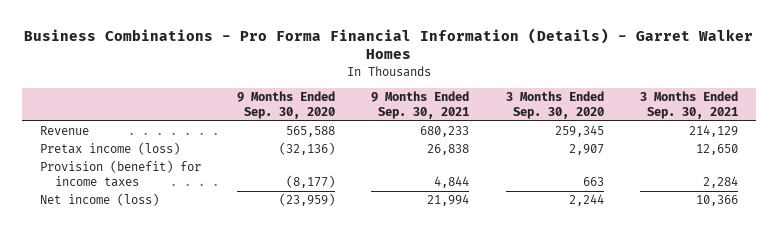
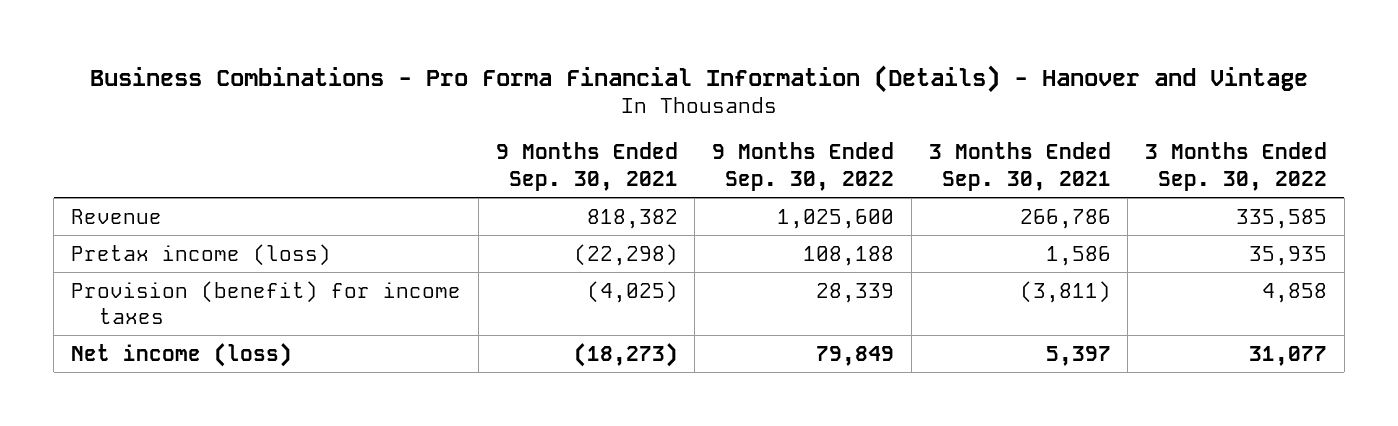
[23,27,753,60] Business Combinations - Pro Forma Financial Information (Details) - Garret Walker Homes -> [90,64,1309,93] Business Combinations - Pro Forma Financial Information (Details) - Hanover and Vintage
[237,91,336,119] 9 Months Ended Sep. 30, 2020 -> none
[505,91,604,119] 3 Months Ended Sep. 30, 2020 -> none
none -> [712,142,895,191] 9 Months Ended Sep. 30, 2022
none -> [1145,142,1328,191] 3 Months Ended Sep. 30, 2022
[420,126,470,138] 680,233 -> [586,208,678,229] 818,382
[688,125,738,138] 214,129 -> [1019,208,1111,229] 266,786
[427,144,470,156] 26,838 -> [573,243,678,266] (22,298)
[695,144,738,156] 12,650 -> [1045,245,1111,266] 1,586
[434,176,470,189] 4,844 -> [586,280,678,303] (4,025)
[702,176,738,189] 2,284 -> [1019,280,1111,303] (3,811)
[427,194,470,207] 21,994 -> [573,342,678,367] (18,273)
[695,195,738,207] 10,366 -> [1045,345,1111,366] 5,397

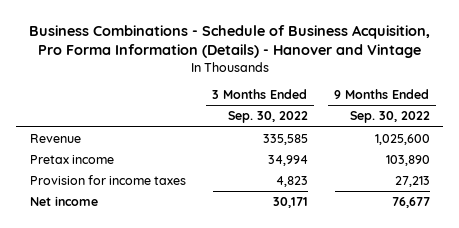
[90,64,1309,93] Business Combinations - Pro Forma Financial Information (Details) - Hanover and Vintage -> [28,24,430,58] Business Combinations - Schedule of Business Acquisition, Pro Forma Information (Details) - Hanover and Vintage
[495,142,678,191] 9 Months Ended Sep. 30, 2021 -> none
[928,142,1111,191] 3 Months Ended Sep. 30, 2021 -> none
[71,243,332,266] Pretax income (loss) -> [29,155,114,165] Pretax income
[803,245,895,266] 108,188 -> [385,155,430,167] 103,890
[1249,245,1328,266] 35,935 -> [267,155,308,167] 34,994
[71,280,462,324] Provision (benefit) for income taxes -> [29,175,186,186] Provision for income taxes
[816,282,895,303] 28,339 -> [394,176,430,188] 27,213
[1262,282,1328,303] 4,858 -> [275,176,308,188] 4,823
[71,342,293,367] Net income (loss) -> [29,196,98,207] Net income
[816,345,895,366] 79,849 -> [391,197,430,209] 76,677
[1249,345,1328,366] 31,077 -> [272,197,308,209] 30,171

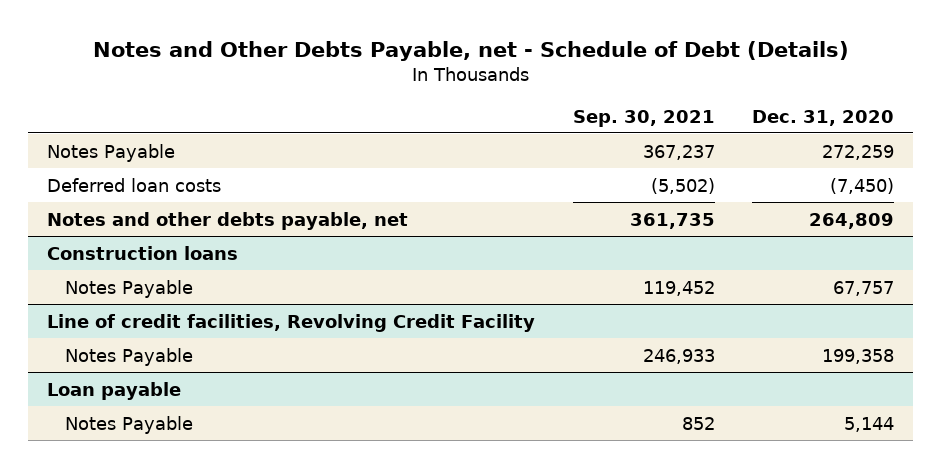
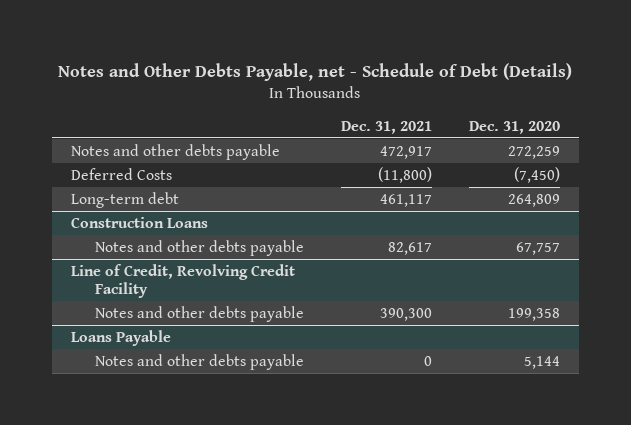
[572,109,715,127] Sep. 30, 2021 -> none
none -> [340,120,432,134] Dec. 31, 2021
[47,143,176,162] Notes Payable -> [70,143,280,160] Notes and other debts payable
[47,177,222,192] Deferred loan costs -> [70,167,172,180] Deferred Costs
[47,211,409,230] Notes and other debts payable, net -> [70,191,179,208] Long-term debt
[47,245,239,260] Construction loans -> [70,216,208,228] Construction Loans
[64,279,193,298] Notes Payable -> [94,239,304,256] Notes and other debts payable
[47,313,536,332] Line of credit facilities, Revolving Credit Facility -> [70,263,295,299] Line of Credit, Revolving Credit Facility
[64,347,193,366] Notes Payable -> [94,305,304,322] Notes and other debts payable
[47,381,182,400] Loan payable -> [70,329,171,346] Loans Payable
[64,415,193,434] Notes Payable -> [94,353,304,370] Notes and other debts payable

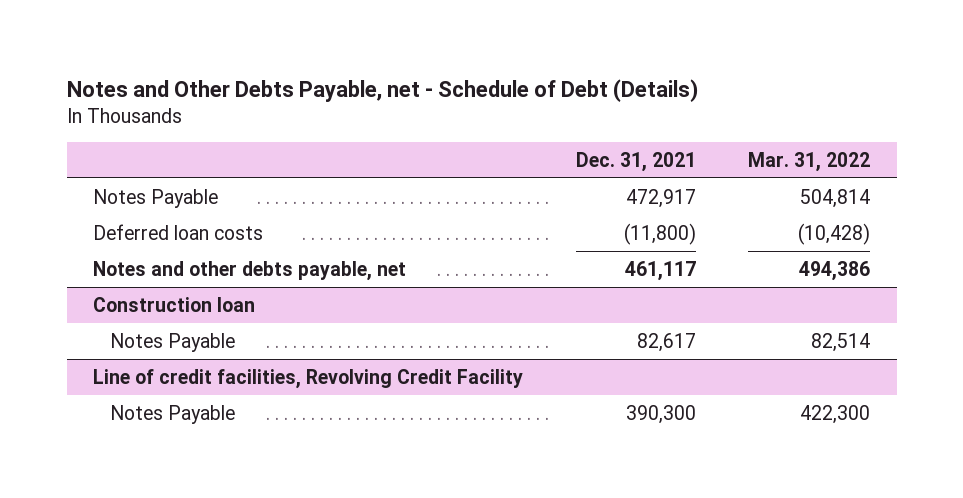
[468,120,560,134] Dec. 31, 2020 -> none
none -> [748,151,871,172] Mar. 31, 2022
[70,329,171,346] Loans Payable -> none
[94,353,304,370] Notes and other debts payable -> none
[70,143,280,160] Notes and other debts payable -> [92,188,218,208] Notes Payable
[70,167,172,180] Deferred Costs -> [92,223,263,240] Deferred loan costs
[70,191,179,208] Long-term debt -> [92,260,406,281] Notes and other debts payable, net
[70,216,208,228] Construction Loans -> [92,296,255,312] Construction loan
[94,239,304,256] Notes and other debts payable -> [109,332,235,352] Notes Payable
[70,263,295,299] Line of Credit, Revolving Credit Facility -> [92,368,523,389] Line of credit facilities, Revolving Credit Facility
[94,305,304,322] Notes and other debts payable -> [109,404,235,424] Notes Payable

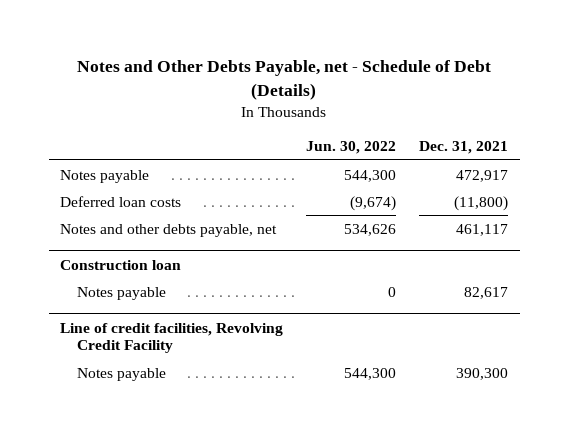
[748,151,871,172] Mar. 31, 2022 -> none
none -> [306,141,397,155] Jun. 30, 2022
[92,188,218,208] Notes Payable -> [60,169,150,183] Notes payable
[109,332,235,352] Notes Payable -> [76,286,166,300] Notes payable
[109,404,235,424] Notes Payable -> [76,367,166,381] Notes payable

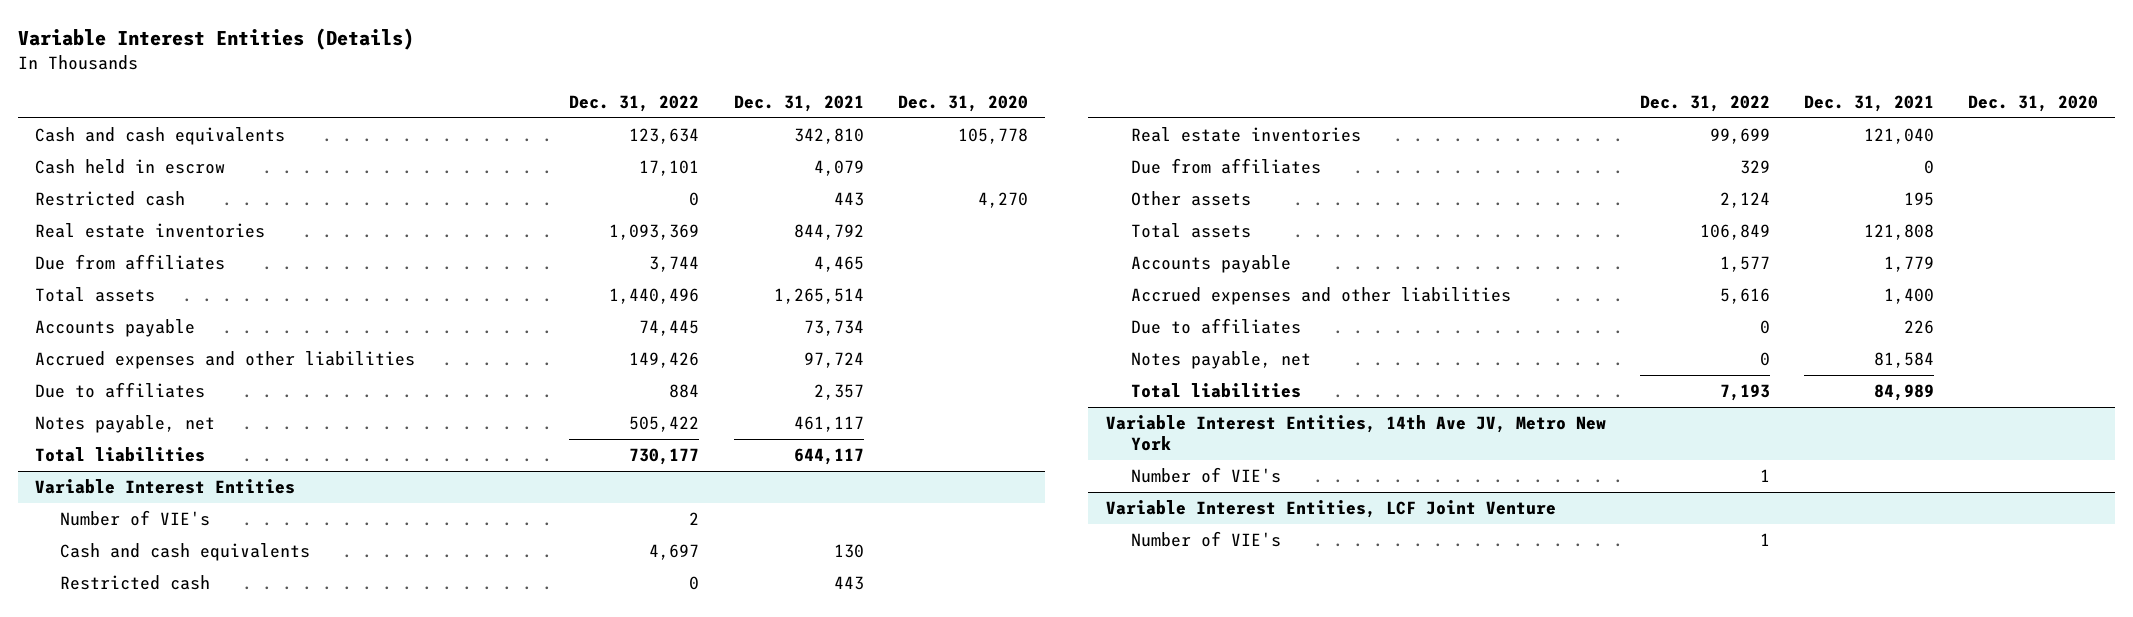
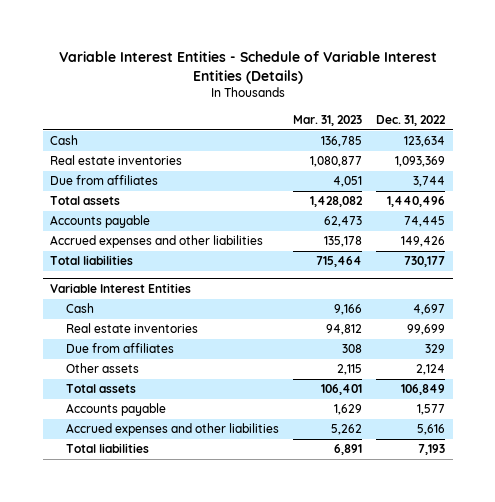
[17,28,414,51] Variable Interest Entities (Details) -> [58,50,437,84] Variable Interest Entities - Schedule of Variable Interest Entities (Details)
[733,94,864,112] Dec. 31, 2021 -> none
[897,94,1028,112] Dec. 31, 2020 -> none
none -> [293,114,363,126] Mar. 31, 2023
[35,158,226,174] Cash held in escrow -> none
[35,190,186,206] Restricted cash -> none
[35,126,286,145] Cash and cash equivalents -> [49,135,78,146] Cash
[35,381,206,398] Due to affiliates -> none
[35,414,216,433] Notes payable, net -> none
[60,509,211,526] Number of VIE's -> none
[60,574,211,590] Restricted cash -> none
[60,542,311,561] Cash and cash equivalents -> [66,303,95,314] Cash
[1130,317,1301,334] Due to affiliates -> none
[1130,350,1311,369] Notes payable, net -> none
[1105,414,1606,451] Variable Interest Entities, 14th Ave JV, Metro New York -> none
[1130,466,1281,483] Number of VIE's -> none
[1105,499,1556,518] Variable Interest Entities, LCF Joint Venture -> none
[1130,530,1281,547] Number of VIE's -> none

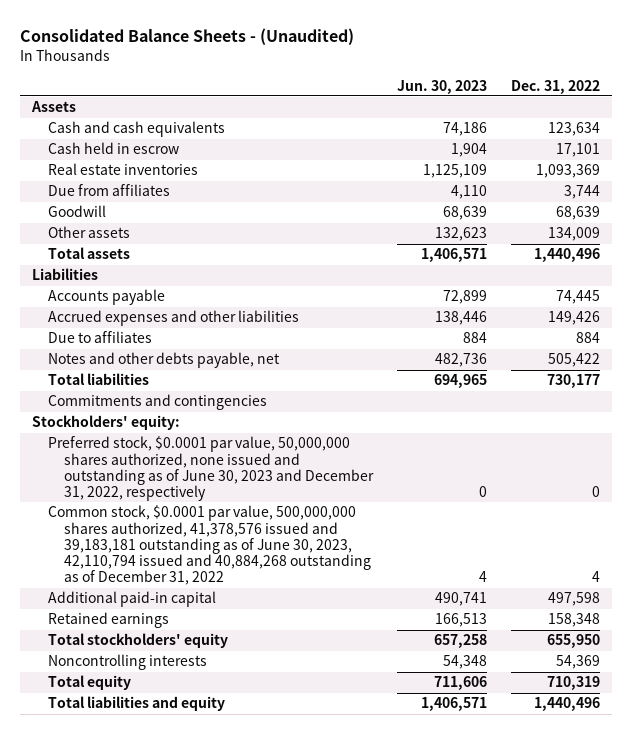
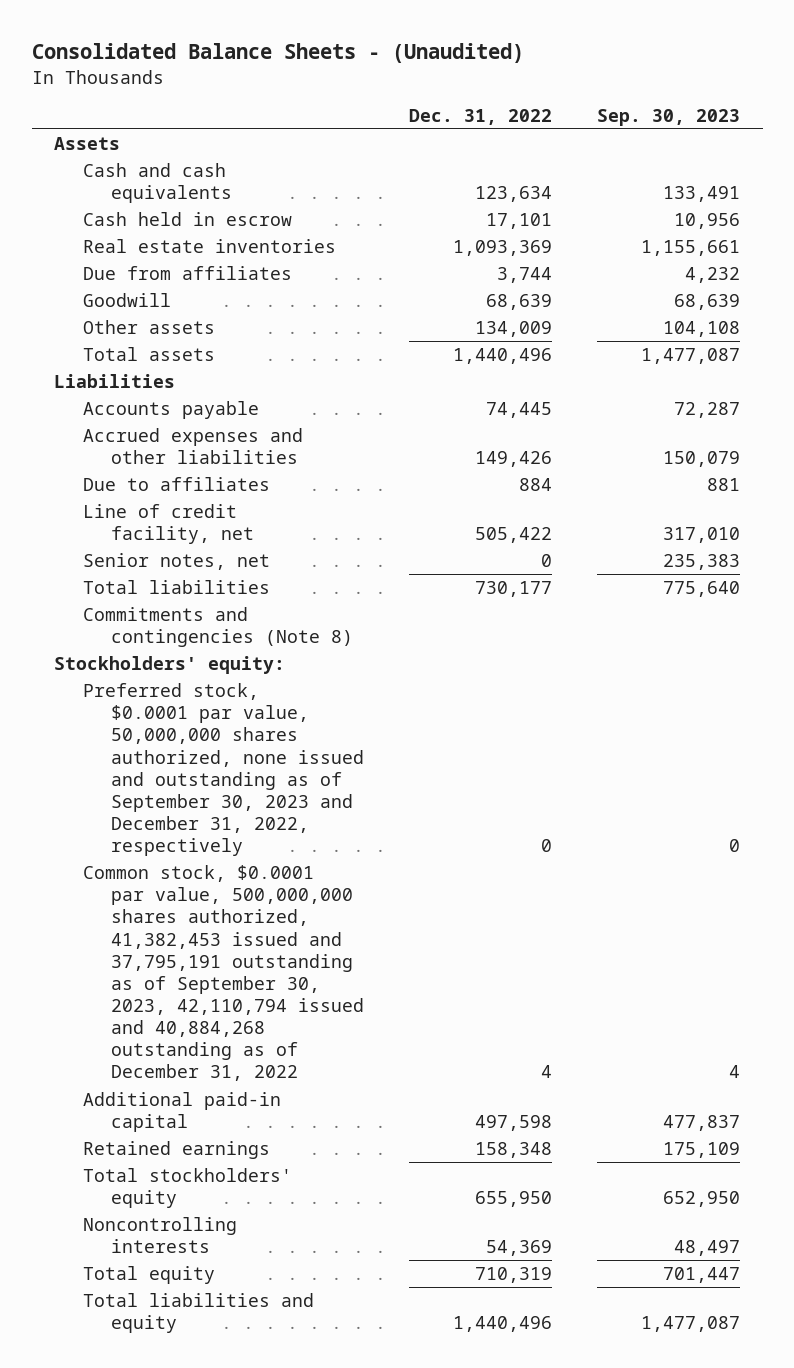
[397,79,488,94] Jun. 30, 2023 -> none
none -> [597,108,741,126] Sep. 30, 2023
[48,352,281,369] Notes and other debts payable, net -> [82,504,254,545] Line of credit facility, net
none -> [82,553,270,571] Senior notes, net
[48,394,268,411] Commitments and contingencies -> [82,607,353,648] Commitments and contingencies (Note 8)
[48,436,375,502] Preferred stock, $0.0001 par value, 50,000,000 shares authorized, none issued and outstanding as of June 30, 2023 and December 31, 2022, respectively -> [82,683,364,857] Preferred stock, $0.0001 par value, 50,000,000 shares authorized, none issued and outstanding as of September 30, 2023 and December 31, 2022, respectively
[48,505,372,586] Common stock, $0.0001 par value, 500,000,000 shares authorized, 41,378,576 issued and 39,183,181 outstanding as of June 30, 2023, 42,110,794 issued and 40,884,268 outstanding as of December 31, 2022 -> [82,865,364,1082] Common stock, $0.0001 par value, 500,000,000 shares authorized, 41,382,453 issued and 37,795,191 outstanding as of September 30, 2023, 42,110,794 issued and 40,884,268 outstanding as of December 31, 2022

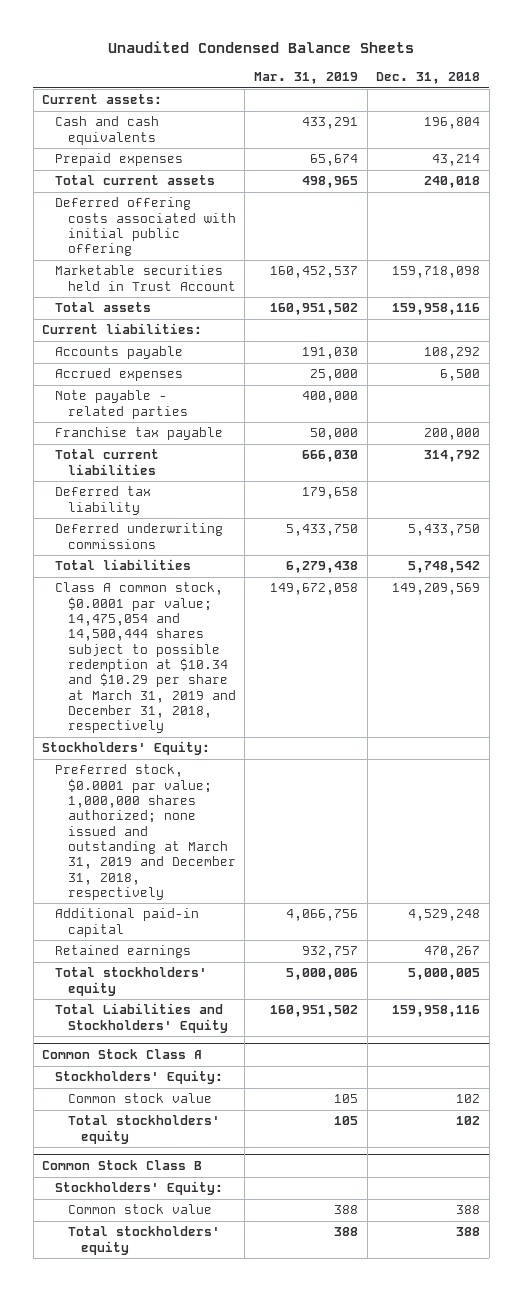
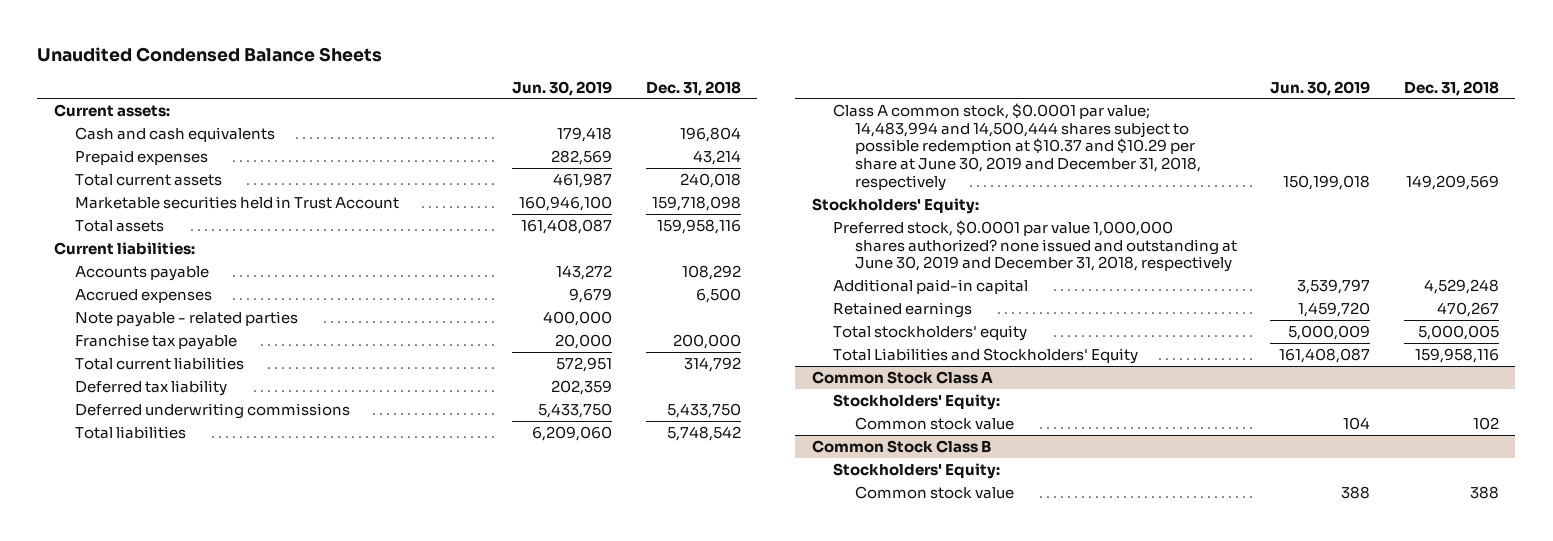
[254,72,359,85] Mar. 31, 2019 -> none
none -> [512,80,613,96] Jun. 30, 2019
[54,197,236,257] Deferred offering costs associated with initial public offering -> none
[54,582,236,734] Class A common stock, $0.0001 par value; 14,475,054 and 14,500,444 shares subject to possible redemption at $10.34 and $10.29 per share at March 31, 2019 and December 31, 2018, respectively -> [833,102,1201,191] Class A common stock, $0.0001 par value; 14,483,994 and 14,500,444 shares subject to possible redemption at $10.37 and $10.29 per share at June 30, 2019 and December 31, 2018, respectively
[54,764,236,900] Preferred stock, $0.0001 par value; 1,000,000 shares authorized; none issued and outstanding at March 31, 2019 and December 31, 2018, respectively -> [833,219,1237,273] Preferred stock, $0.0001 par value 1,000,000 shares authorized? none issued and outstanding at June 30, 2019 and December 31, 2018, respectively
[67,1115,220,1144] Total stockholders' equity -> none
[67,1226,220,1255] Total stockholders' equity -> none

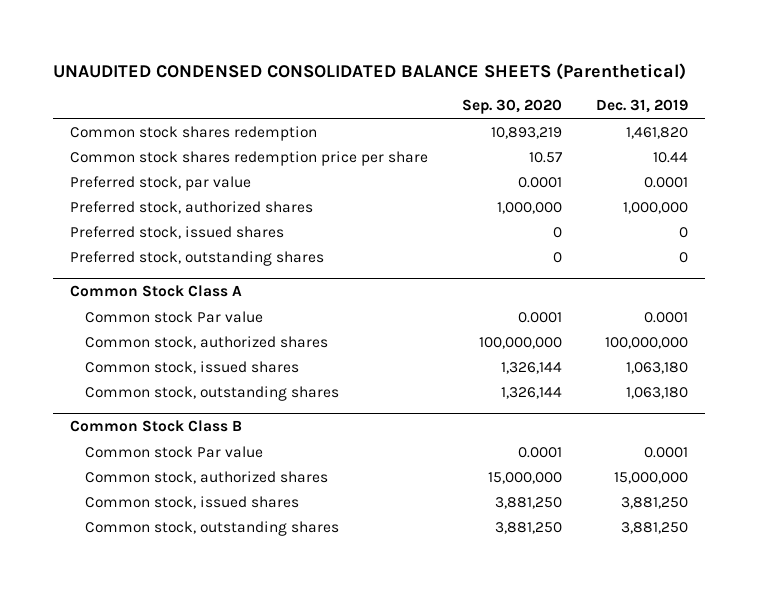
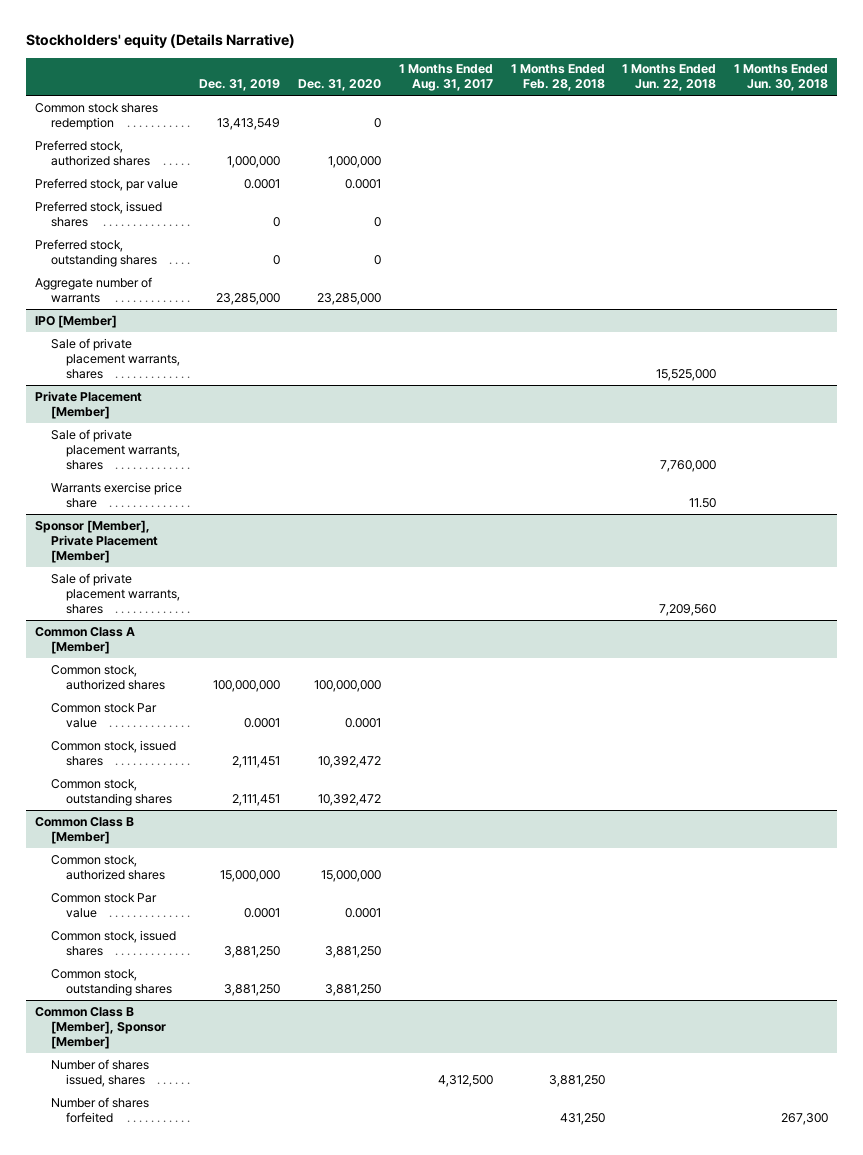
[53,63,687,81] UNAUDITED CONDENSED CONSOLIDATED BALANCE SHEETS (Parenthetical) -> [25,34,295,49] Stockholders' equity (Details Narrative)
[462,99,563,115] Sep. 30, 2020 -> none
none -> [298,79,382,92] Dec. 31, 2020
none -> [398,64,493,92] 1 Months Ended Aug. 31, 2017
none -> [510,64,605,92] 1 Months Ended Feb. 28, 2018
none -> [622,64,717,92] 1 Months Ended Jun. 22, 2018
none -> [734,64,829,92] 1 Months Ended Jun. 30, 2018
[70,150,429,166] Common stock shares redemption price per share -> none
[626,126,689,139] 1,461,820 -> [217,117,281,130] 13,413,549
[70,175,252,191] Preferred stock, par value -> [34,177,178,191] Preferred stock, par value
[85,310,264,323] Common stock Par value -> none
none -> [34,276,152,303] Aggregate number of warrants
none -> [34,314,117,328] IPO [Member]
none -> [50,337,181,379] Sale of private placement warrants, shares
none -> [34,390,142,419] Private Placement [Member]
none -> [50,428,181,470] Sale of private placement warrants, shares
none -> [50,481,182,508] Warrants exercise price share
none -> [34,519,158,563] Sponsor [Member], Private Placement [Member]
none -> [50,572,181,614] Sale of private placement warrants, shares
[70,285,243,298] Common Stock Class A -> [34,626,135,654] Common Class A [Member]
[85,360,300,374] Common stock, issued shares -> none
[85,385,340,401] Common stock, outstanding shares -> none
[70,420,243,433] Common Stock Class B -> none
none -> [50,739,176,766] Common stock, issued shares
none -> [50,778,173,806] Common stock, outstanding shares
none -> [34,816,134,844] Common Class B [Member]
none -> [50,892,157,918] Common stock Par value
none -> [34,1006,166,1049] Common Class B [Member], Sponsor [Member]
none -> [50,1058,149,1087] Number of shares issued, shares
none -> [50,1096,149,1123] Number of shares forfeited

